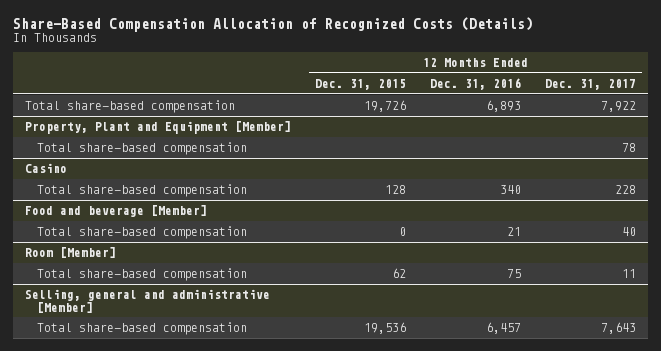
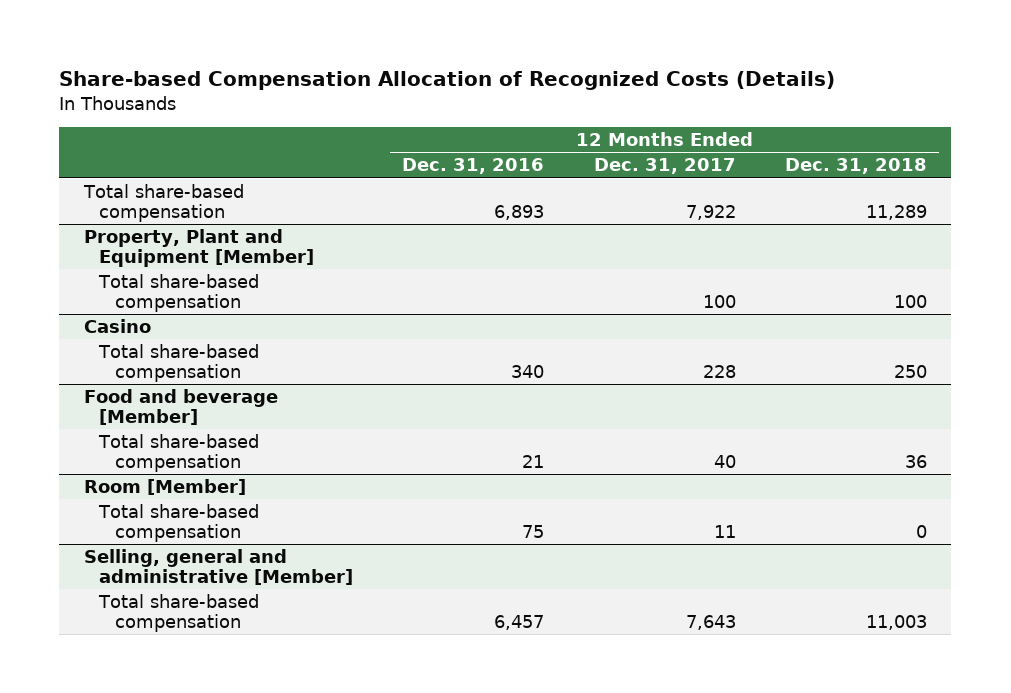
[12,16,533,32] Share-Based Compensation Allocation of Recognized Costs (Details) -> [59,71,836,91] Share-based Compensation Allocation of Recognized Costs (Details)
[315,78,407,90] Dec. 31, 2015 -> none
none -> [784,158,927,175] Dec. 31, 2018
[622,142,637,152] 78 -> [702,295,736,309] 100

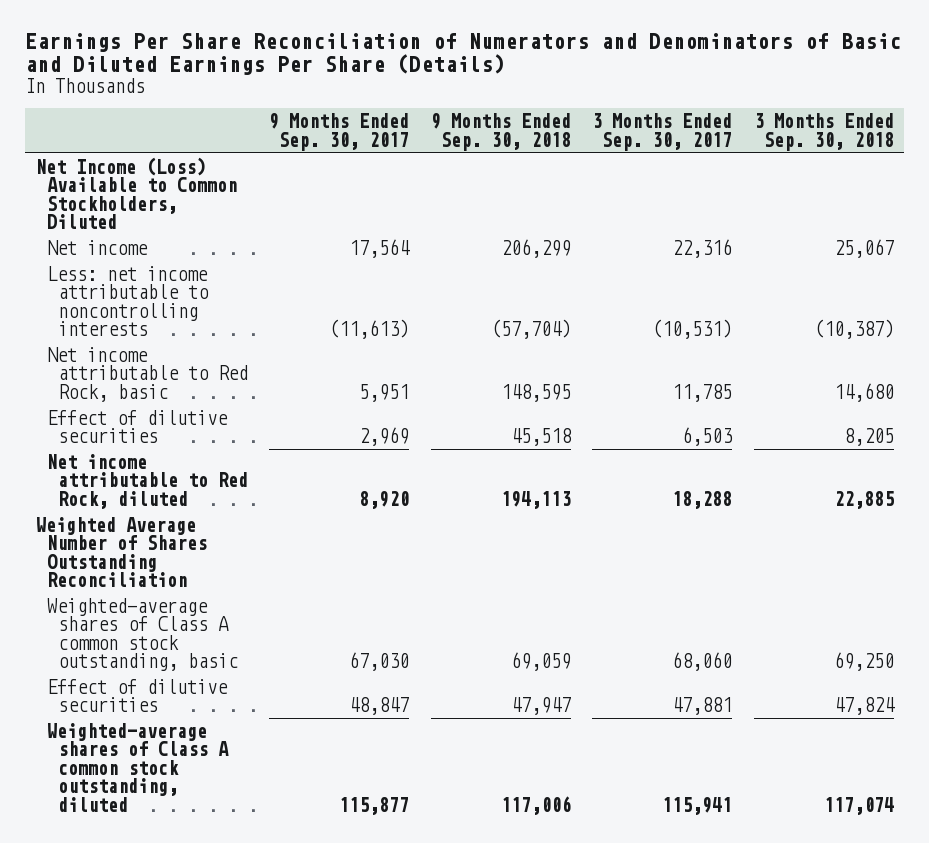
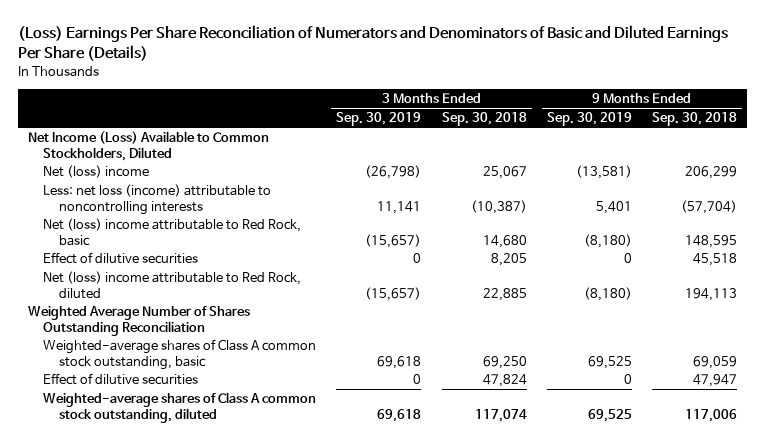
[24,32,901,76] Earnings Per Share Reconciliation of Numerators and Denominators of Basic and Diluted Earnings Per Share (Details) -> [17,25,728,62] (Loss) Earnings Per Share Reconciliation of Numerators and Denominators of Basic and Diluted Earnings Per Share (Details)
[269,113,410,151] 9 Months Ended Sep. 30, 2017 -> none
[592,113,733,151] 3 Months Ended Sep. 30, 2017 -> none
none -> [336,112,422,127] Sep. 30, 2019
none -> [546,112,632,127] Sep. 30, 2019
[46,240,148,256] Net income -> [43,165,150,179] Net (loss) income
[46,266,209,337] Less: net income attributable to noncontrolling interests -> [43,184,272,215] Less: net loss (income) attributable to noncontrolling interests
[46,347,248,402] Net income attributable to Red Rock, basic -> [43,218,302,246] Net (loss) income attributable to Red Rock, basic
[46,454,248,509] Net income attributable to Red Rock, diluted -> [43,271,302,299] Net (loss) income attributable to Red Rock, diluted

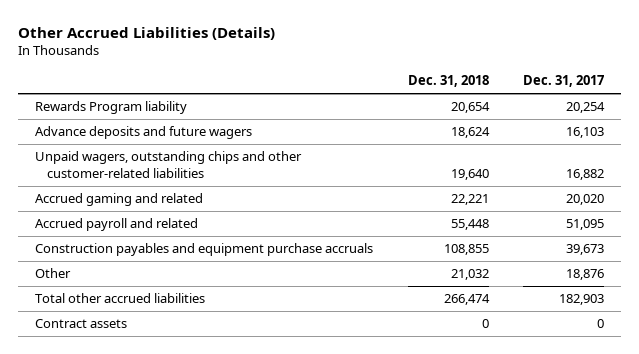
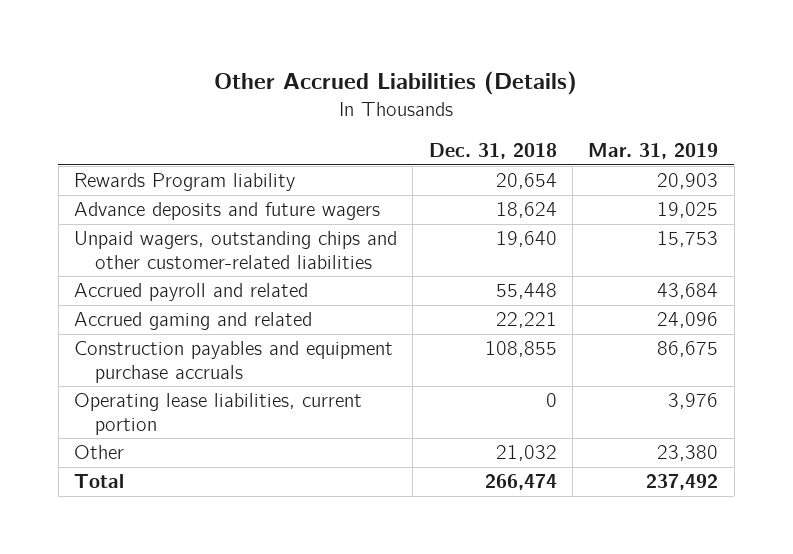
[523,75,605,88] Dec. 31, 2017 -> none
none -> [588,142,719,159] Mar. 31, 2019
[35,193,204,207] Accrued gaming and related -> [74,312,313,331] Accrued gaming and related
none -> [74,393,363,435] Operating lease liabilities, current portion
[35,319,128,329] Contract assets -> none
[35,293,206,304] Total other accrued liabilities -> [74,474,125,489] Total

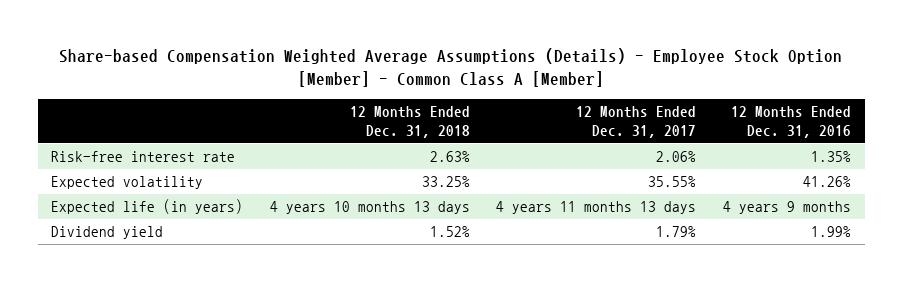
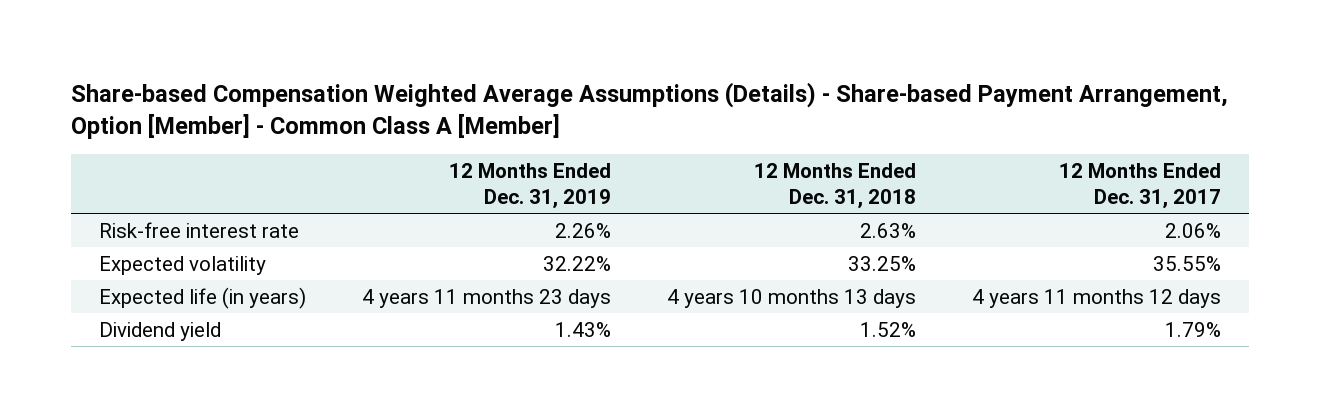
[59,47,843,87] Share-based Compensation Weighted Average Assumptions (Details) - Employee Stock Option [Member] - Common Class A [Member] -> [70,82,1228,139] Share-based Compensation Weighted Average Assumptions (Details) - Share-based Payment Arrangement, Option [Member] - Common Class A [Member]
[731,105,852,139] 12 Months Ended Dec. 31, 2016 -> none
none -> [448,162,611,209] 12 Months Ended Dec. 31, 2019
[496,201,697,215] 4 years 11 months 13 days -> [972,288,1222,308] 4 years 11 months 12 days

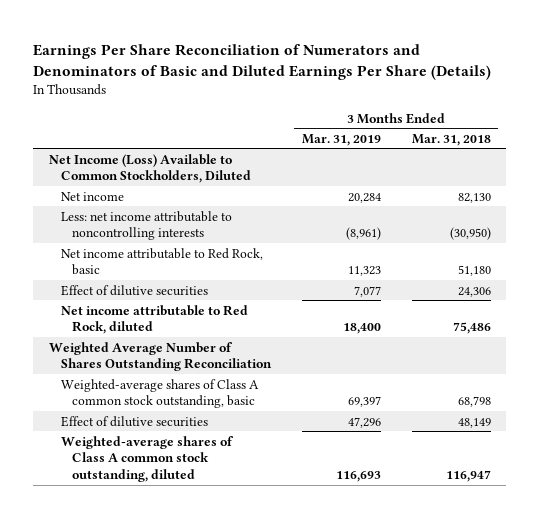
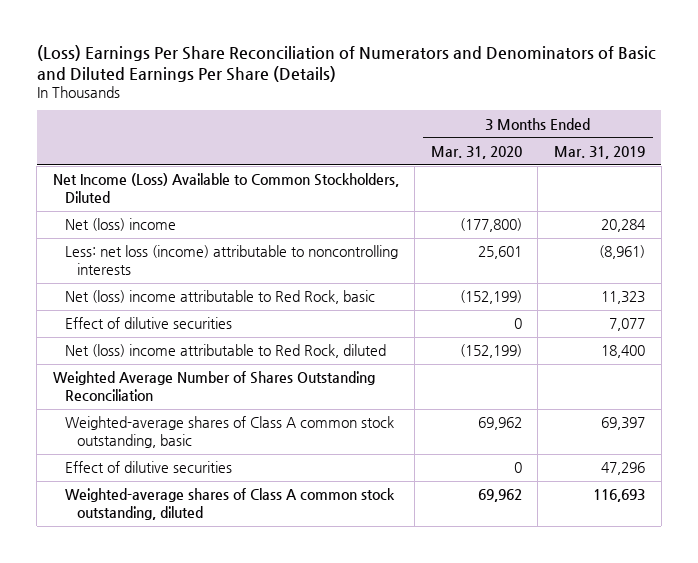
[33,43,492,80] Earnings Per Share Reconciliation of Numerators and Denominators of Basic and Diluted Earnings Per Share (Details) -> [36,44,656,82] (Loss) Earnings Per Share Reconciliation of Numerators and Denominators of Basic and Diluted Earnings Per Share (Details)
[411,133,491,146] Mar. 31, 2018 -> none
none -> [430,146,522,160] Mar. 31, 2020
[60,191,124,201] Net income -> [64,218,176,232] Net (loss) income
[60,210,232,241] Less: net income attributable to noncontrolling interests -> [64,245,398,275] Less: net loss (income) attributable to noncontrolling interests
[60,247,263,276] Net income attributable to Red Rock, basic -> [64,290,375,305] Net (loss) income attributable to Red Rock, basic
[60,304,248,335] Net income attributable to Red Rock, diluted -> [64,344,386,359] Net (loss) income attributable to Red Rock, diluted

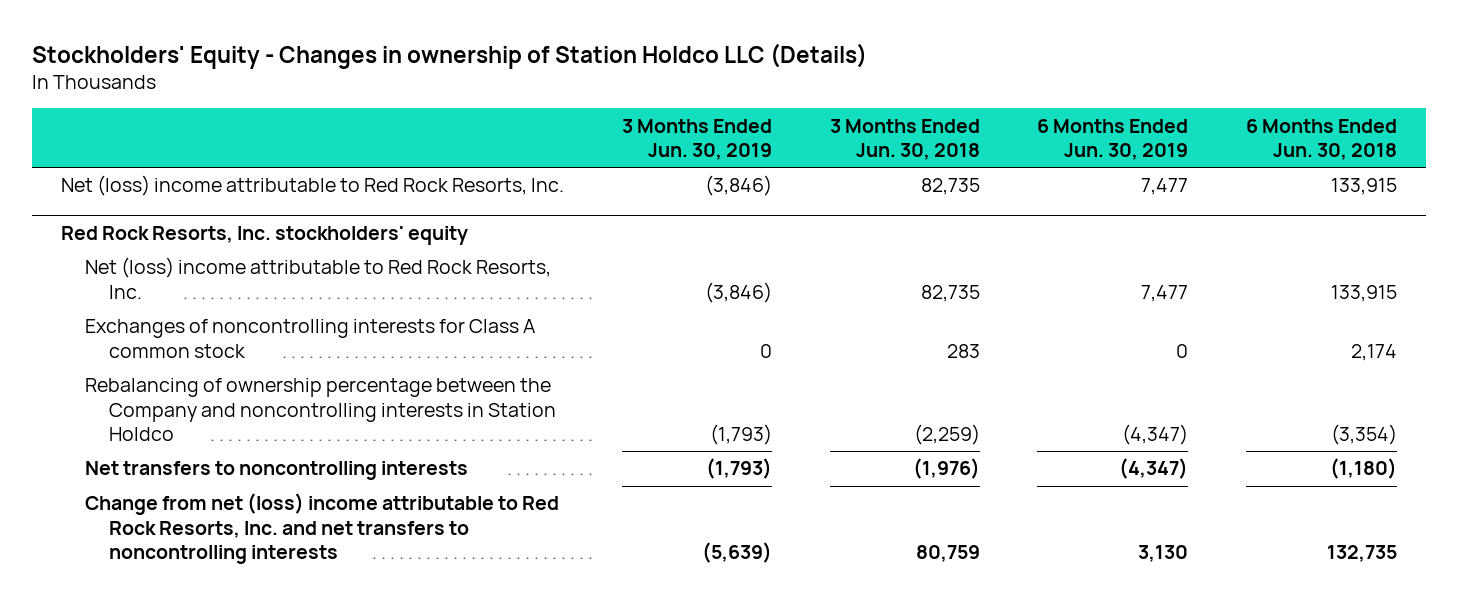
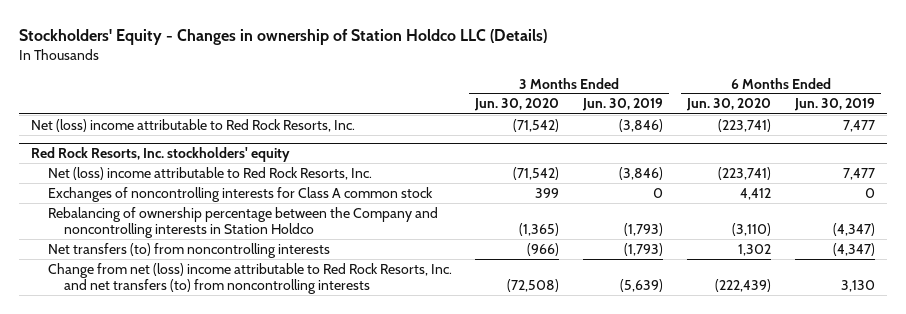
[829,118,980,161] 3 Months Ended Jun. 30, 2018 -> none
[1246,118,1398,161] 6 Months Ended Jun. 30, 2018 -> none
none -> [474,98,560,112] Jun. 30, 2020
none -> [686,98,772,112] Jun. 30, 2020
[85,461,469,481] Net transfers to noncontrolling interests -> [47,242,330,258] Net transfers (to) from noncontrolling interests
[85,493,560,565] Change from net (loss) income attributable to Red Rock Resorts, Inc. and net transfers to noncontrolling interests -> [47,262,452,295] Change from net (loss) income attributable to Red Rock Resorts, Inc. and net transfers (to) from noncontrolling interests

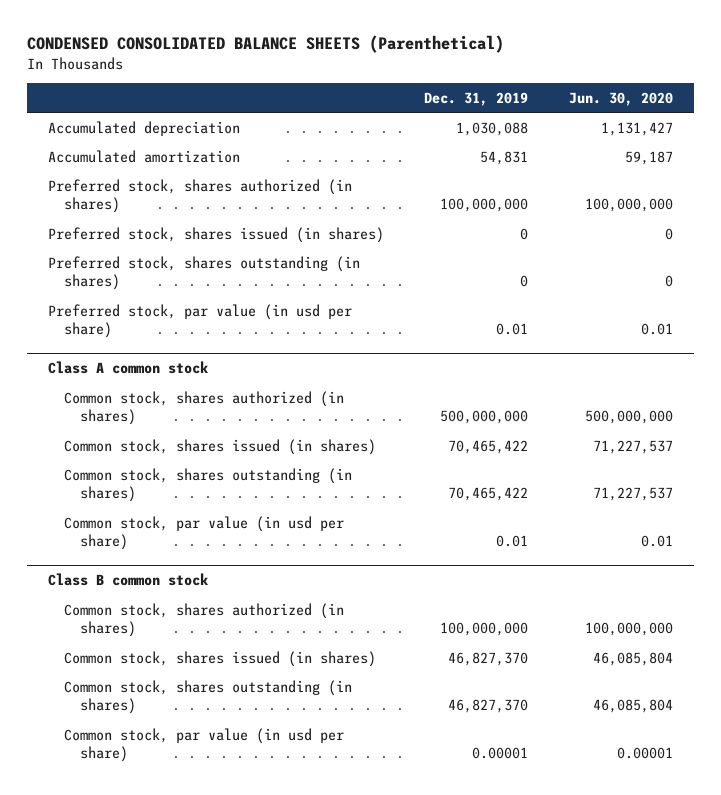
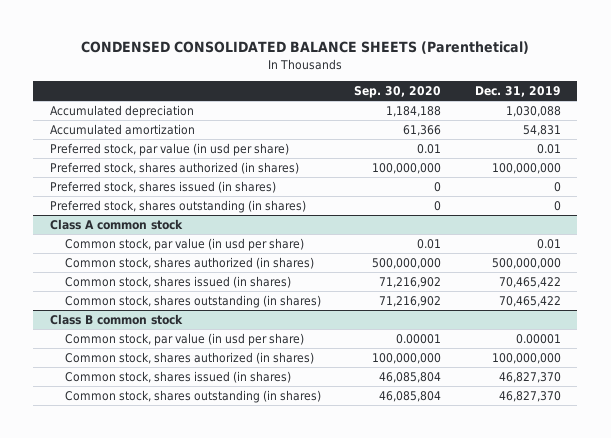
[569,91,674,106] Jun. 30, 2020 -> none
none -> [354,86,442,99] Sep. 30, 2020
[47,303,352,338] Preferred stock, par value (in usd per share) -> [50,143,290,157] Preferred stock, par value (in usd per share)
[63,515,344,550] Common stock, par value (in usd per share) -> [64,238,304,252] Common stock, par value (in usd per share)
[63,727,344,762] Common stock, par value (in usd per share) -> [64,333,304,347] Common stock, par value (in usd per share)

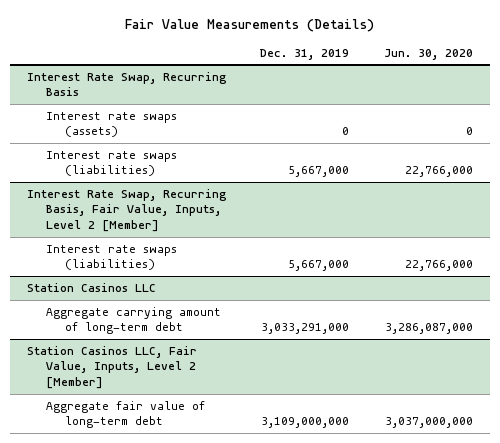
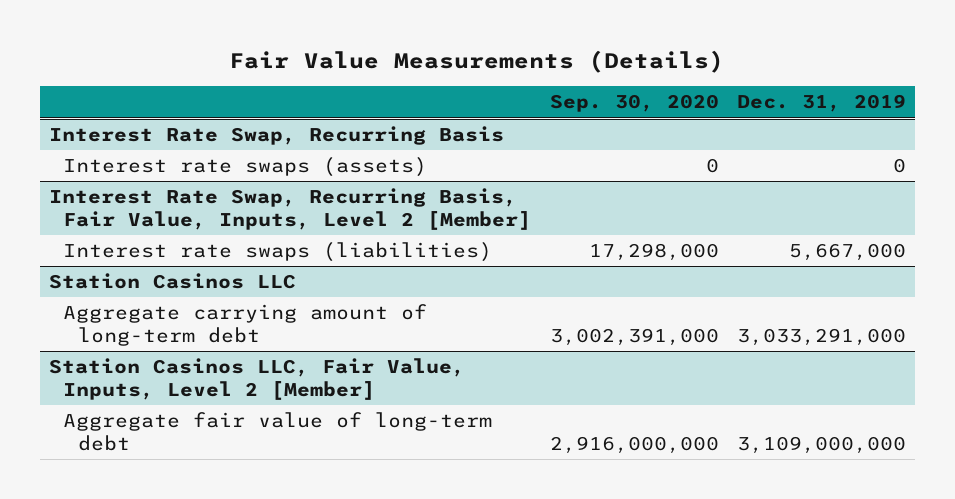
[383,48,473,60] Jun. 30, 2020 -> none
none -> [549,94,719,113] Sep. 30, 2020
[45,150,177,177] Interest rate swaps (liabilities) -> none

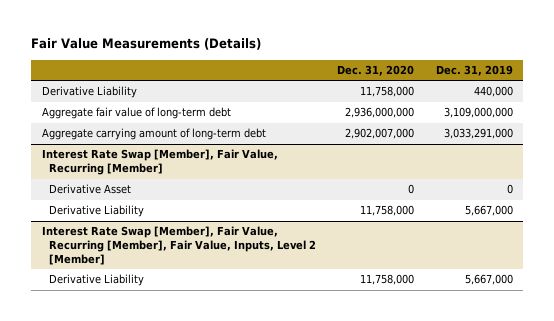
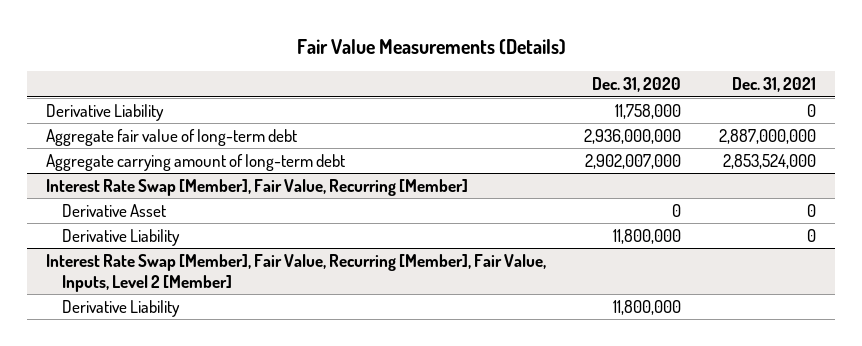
[435,65,513,77] Dec. 31, 2019 -> none
none -> [732,77,817,93] Dec. 31, 2021
[360,205,415,217] 11,758,000 -> [613,228,682,244] 11,800,000
[360,274,415,286] 11,758,000 -> [613,299,682,315] 11,800,000

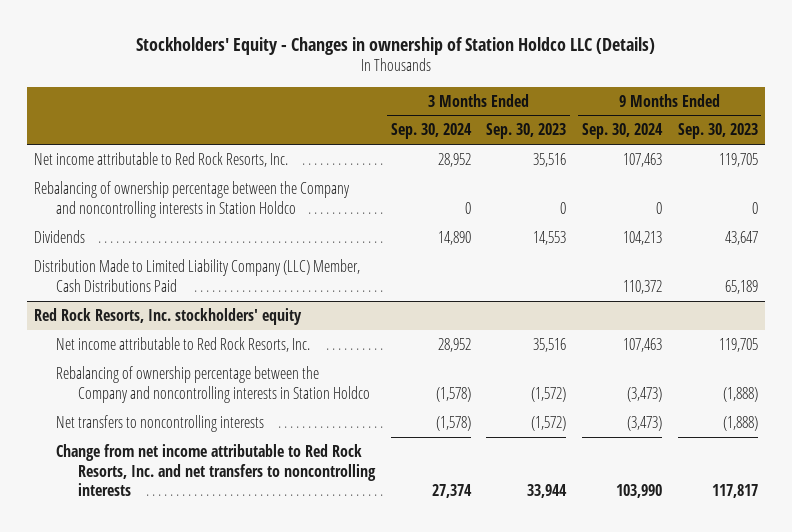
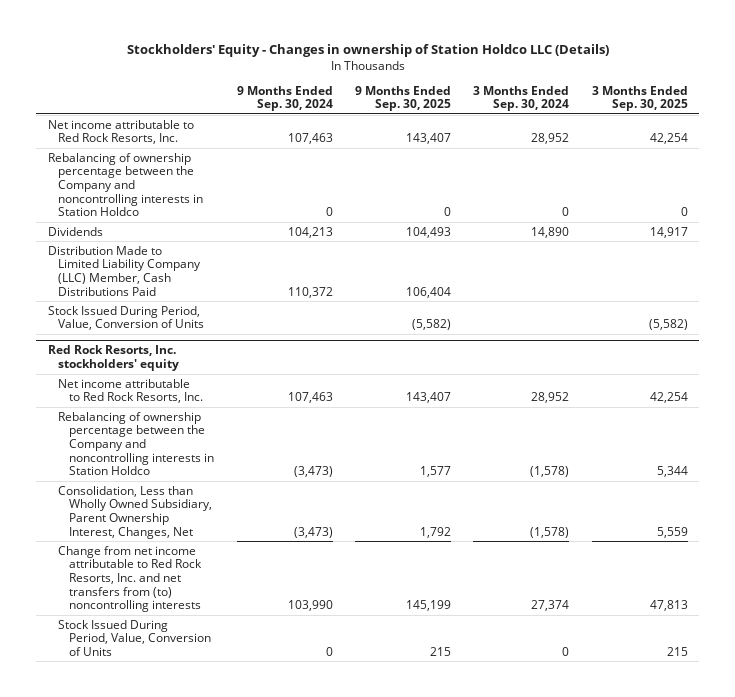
[486,123,567,140] Sep. 30, 2023 -> none
[677,123,758,140] Sep. 30, 2023 -> none
none -> [354,85,451,112] 9 Months Ended Sep. 30, 2025
none -> [591,85,688,112] 3 Months Ended Sep. 30, 2025
none -> [47,305,205,331] Stock Issued During Period, Value, Conversion of Units
[56,414,265,432] Net transfers to noncontrolling interests -> [58,485,213,539] Consolidation, Less than Wholly Owned Subsidiary, Parent Ownership Interest, Changes, Net
[56,443,377,497] Change from net income attributable to Red Rock Resorts, Inc. and net transfers to noncontrolling interests -> [58,545,203,613] Change from net income attributable to Red Rock Resorts, Inc. and net transfers from (to) noncontrolling interests
none -> [58,619,212,656] Stock Issued During Period, Value, Conversion of Units

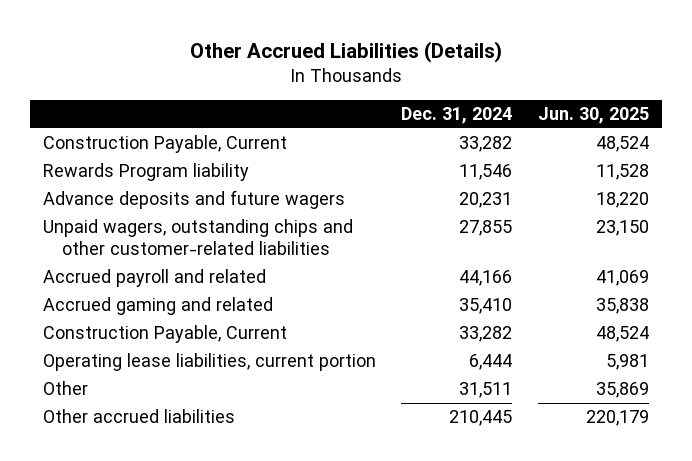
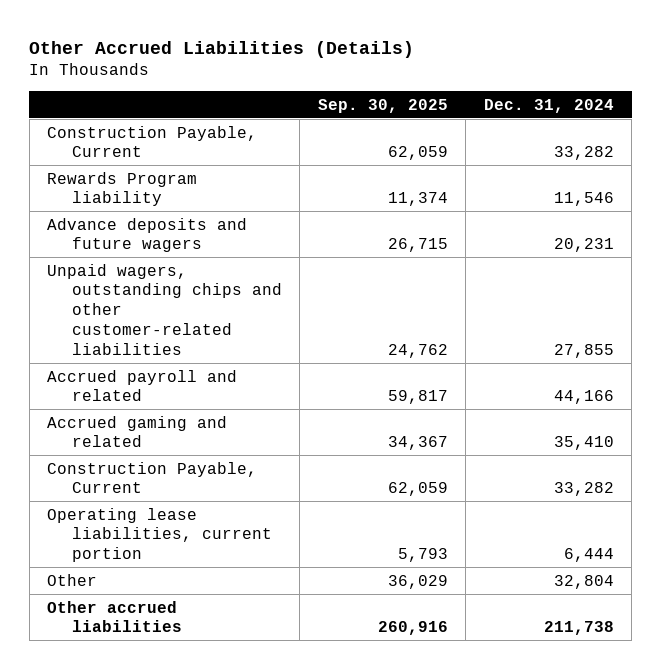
[538,107,650,125] Jun. 30, 2025 -> none
none -> [317,98,448,113] Sep. 30, 2025
[459,382,513,399] 31,511 -> [553,574,614,589] 32,804
[449,410,513,427] 210,445 -> [543,621,614,636] 211,738

